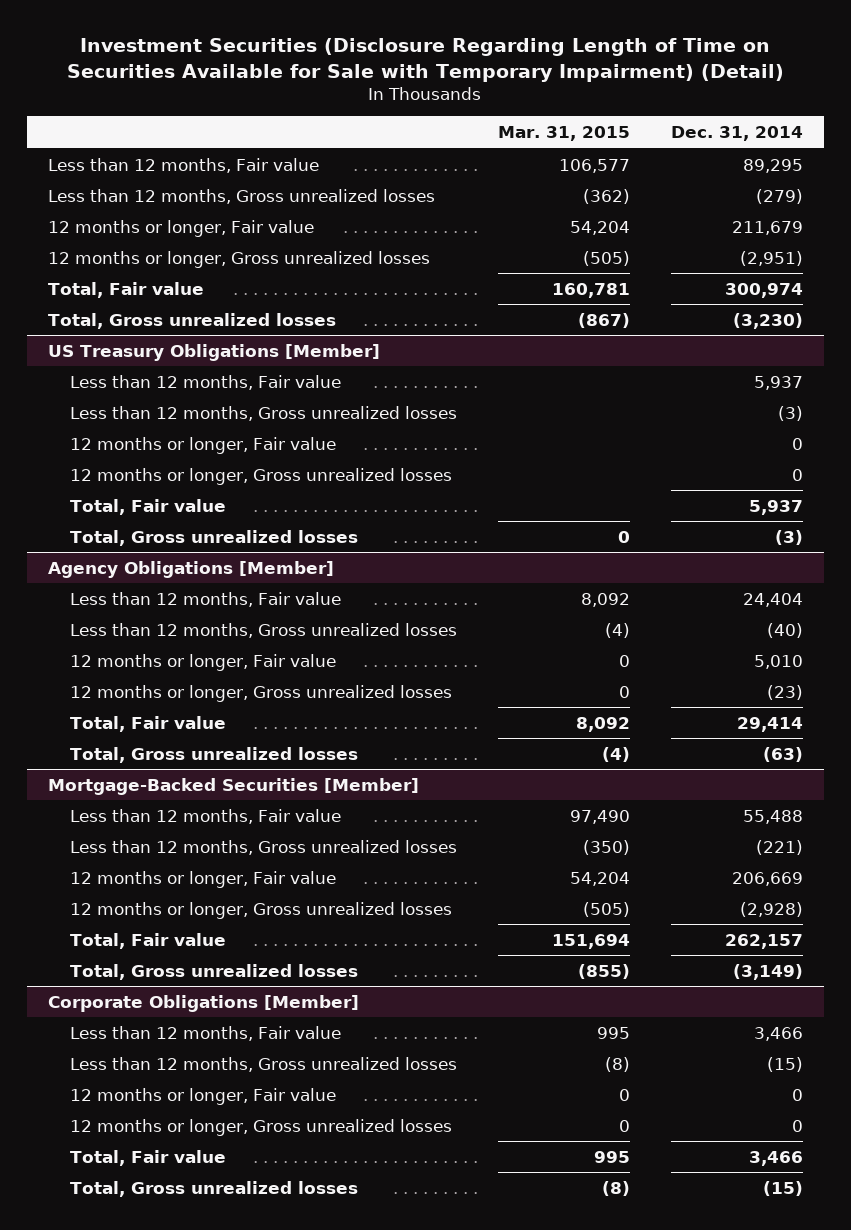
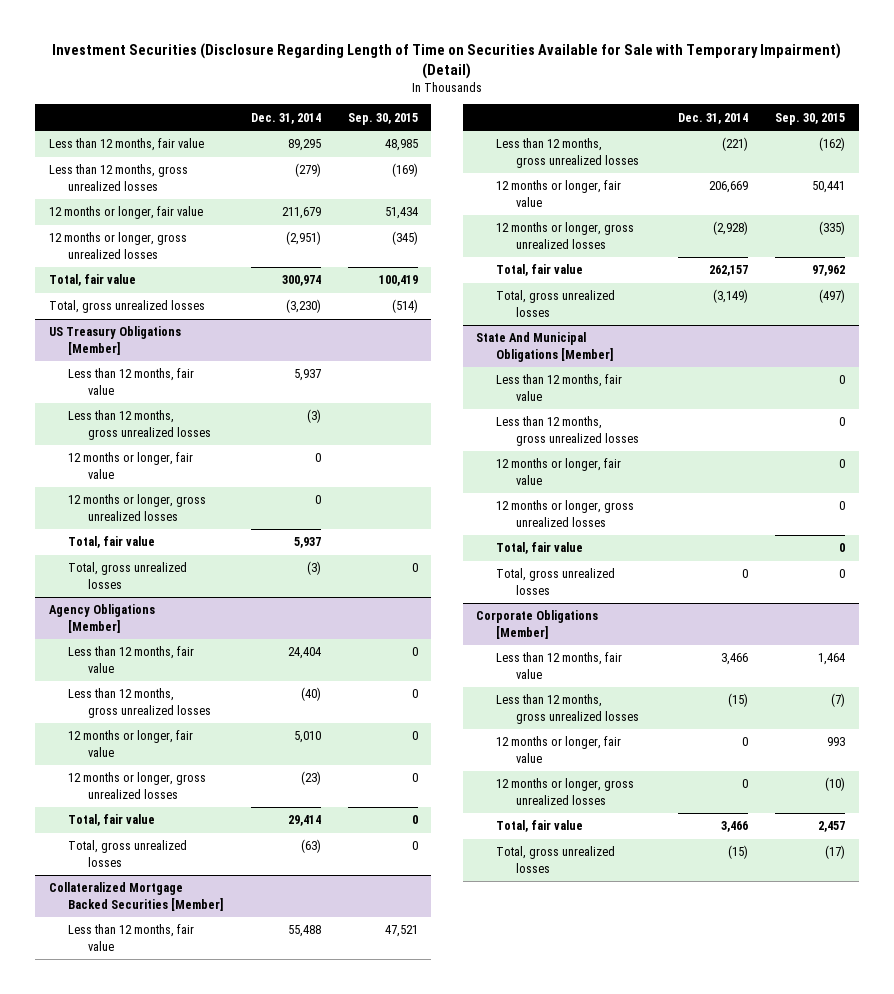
[498,125,631,141] Mar. 31, 2015 -> none
none -> [347,112,418,125] Sep. 30, 2015
[47,157,319,173] Less than 12 months, Fair value -> [48,138,204,152] Less than 12 months, fair value
[47,188,435,204] Less than 12 months, Gross unrealized losses -> [48,164,188,191] Less than 12 months, gross unrealized losses
[47,219,314,237] 12 months or longer, Fair value -> [48,206,203,220] 12 months or longer, fair value
[47,250,430,268] 12 months or longer, Gross unrealized losses -> [48,232,187,259] 12 months or longer, gross unrealized losses
[47,281,204,298] Total, Fair value -> [48,274,136,287] Total, fair value
[47,312,336,329] Total, Gross unrealized losses -> [48,300,205,314] Total, gross unrealized losses
[70,374,342,390] Less than 12 months, Fair value -> [68,368,195,395] Less than 12 months, fair value
[70,405,458,421] Less than 12 months, Gross unrealized losses -> [68,410,212,440] Less than 12 months, gross unrealized losses
[70,436,337,454] 12 months or longer, Fair value -> [68,452,194,479] 12 months or longer, fair value
[70,467,453,485] 12 months or longer, Gross unrealized losses -> [68,494,207,521] 12 months or longer, gross unrealized losses
[70,498,227,515] Total, Fair value -> [68,536,156,549] Total, fair value
[70,529,359,546] Total, Gross unrealized losses -> [68,562,188,589] Total, gross unrealized losses
[70,591,342,607] Less than 12 months, Fair value -> [68,646,195,673] Less than 12 months, fair value
[70,622,458,638] Less than 12 months, Gross unrealized losses -> [68,688,212,718] Less than 12 months, gross unrealized losses
[70,653,337,671] 12 months or longer, Fair value -> [68,730,194,757] 12 months or longer, fair value
[70,684,453,702] 12 months or longer, Gross unrealized losses -> [68,772,207,799] 12 months or longer, gross unrealized losses
[70,715,227,732] Total, Fair value -> [68,814,156,827] Total, fair value
[70,746,359,763] Total, Gross unrealized losses -> [68,840,188,867] Total, gross unrealized losses
[47,777,419,795] Mortgage-Backed Securities [Member] -> [48,882,224,911] Collateralized Mortgage Backed Securities [Member]
[70,808,342,824] Less than 12 months, Fair value -> [68,924,195,951] Less than 12 months, fair value
[70,839,458,855] Less than 12 months, Gross unrealized losses -> [496,138,639,168] Less than 12 months, gross unrealized losses
[70,870,337,888] 12 months or longer, Fair value -> [496,180,622,207] 12 months or longer, fair value
[70,901,453,919] 12 months or longer, Gross unrealized losses -> [496,222,635,249] 12 months or longer, gross unrealized losses
[70,932,227,949] Total, Fair value -> [496,264,584,277] Total, fair value
[70,963,359,980] Total, Gross unrealized losses -> [496,290,616,317] Total, gross unrealized losses
none -> [476,332,614,362] State And Municipal Obligations [Member]
none -> [496,374,623,401] Less than 12 months, fair value
none -> [496,416,639,446] Less than 12 months, gross unrealized losses
none -> [496,458,622,485] 12 months or longer, fair value
none -> [496,500,635,527] 12 months or longer, gross unrealized losses
none -> [496,542,584,555] Total, fair value
none -> [496,568,616,595] Total, gross unrealized losses
[70,1025,342,1041] Less than 12 months, Fair value -> [496,652,623,679] Less than 12 months, fair value
[70,1056,458,1072] Less than 12 months, Gross unrealized losses -> [496,694,639,724] Less than 12 months, gross unrealized losses
[70,1087,337,1105] 12 months or longer, Fair value -> [496,736,622,763] 12 months or longer, fair value
[70,1118,453,1136] 12 months or longer, Gross unrealized losses -> [496,778,635,805] 12 months or longer, gross unrealized losses
[70,1149,227,1166] Total, Fair value -> [496,820,584,833] Total, fair value
[70,1180,359,1197] Total, Gross unrealized losses -> [496,846,616,873] Total, gross unrealized losses

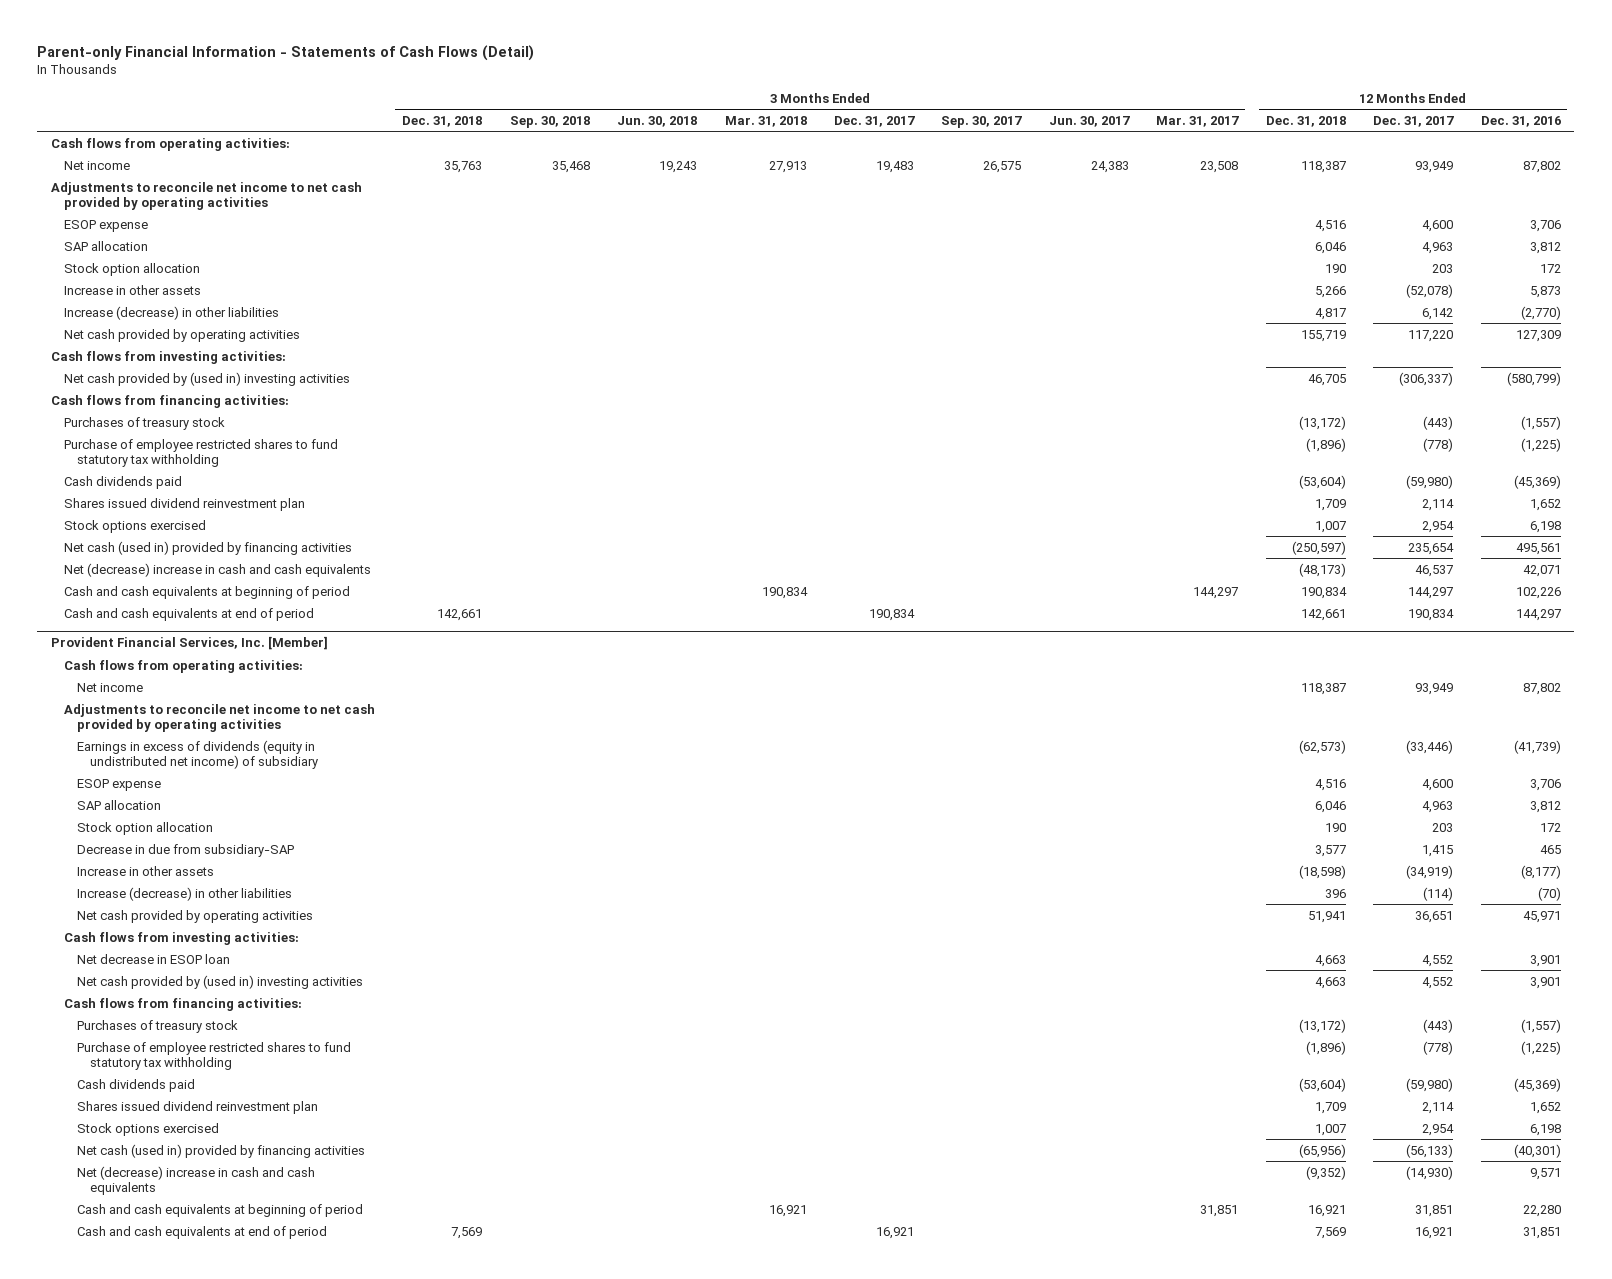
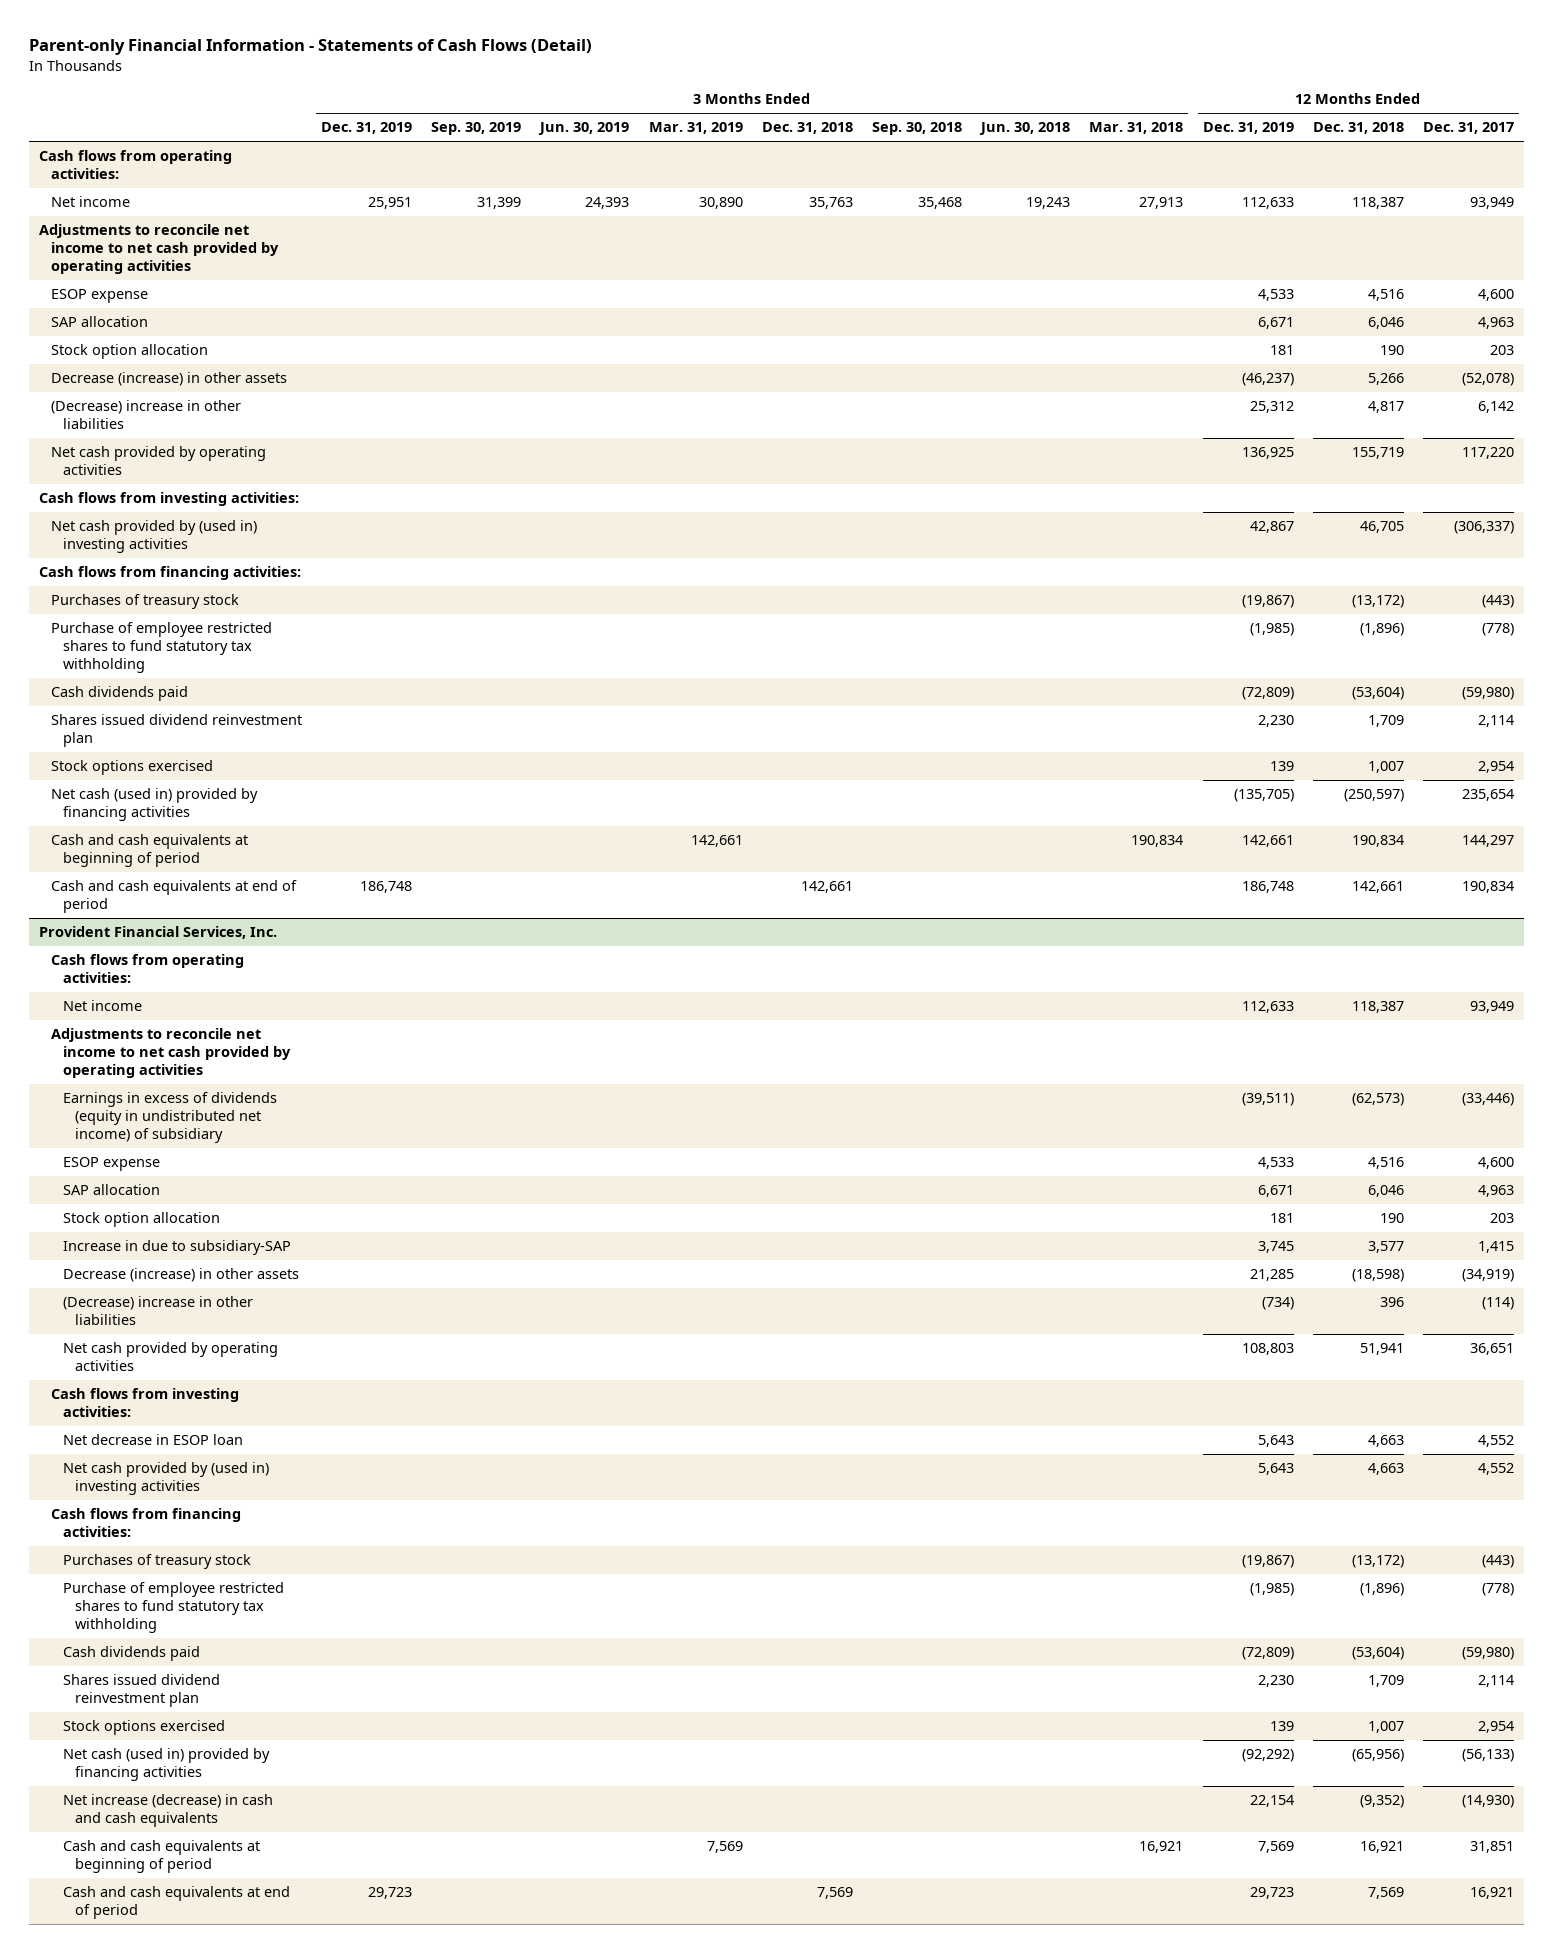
[833,115,915,127] Dec. 31, 2017 -> none
[941,115,1023,128] Sep. 30, 2017 -> none
[1048,115,1130,127] Jun. 30, 2017 -> none
[1156,115,1240,127] Mar. 31, 2017 -> none
[1480,115,1561,127] Dec. 31, 2016 -> none
none -> [320,122,412,135] Dec. 31, 2019
none -> [431,122,522,136] Sep. 30, 2019
none -> [538,122,630,136] Jun. 30, 2019
none -> [648,122,743,135] Mar. 31, 2019
none -> [1202,122,1294,135] Dec. 31, 2019
[63,284,201,295] Increase in other assets -> [50,372,287,387] Decrease (increase) in other assets
[63,305,279,320] Increase (decrease) in other liabilities -> [50,400,241,429] (Decrease) increase in other liabilities
[63,562,371,577] Net (decrease) increase in cash and cash equivalents -> none
[51,636,329,651] Provident Financial Services, Inc. [Member] -> [38,926,277,940] Provident Financial Services, Inc.
[76,843,294,857] Decrease in due from subsidiary-SAP -> [62,1240,291,1256] Increase in due to subsidiary-SAP
[76,865,214,876] Increase in other assets -> [62,1268,299,1283] Decrease (increase) in other assets
[76,886,292,901] Increase (decrease) in other liabilities -> [62,1296,253,1325] (Decrease) increase in other liabilities
[76,1165,315,1195] Net (decrease) increase in cash and cash equivalents -> [62,1794,273,1827] Net increase (decrease) in cash and cash equivalents

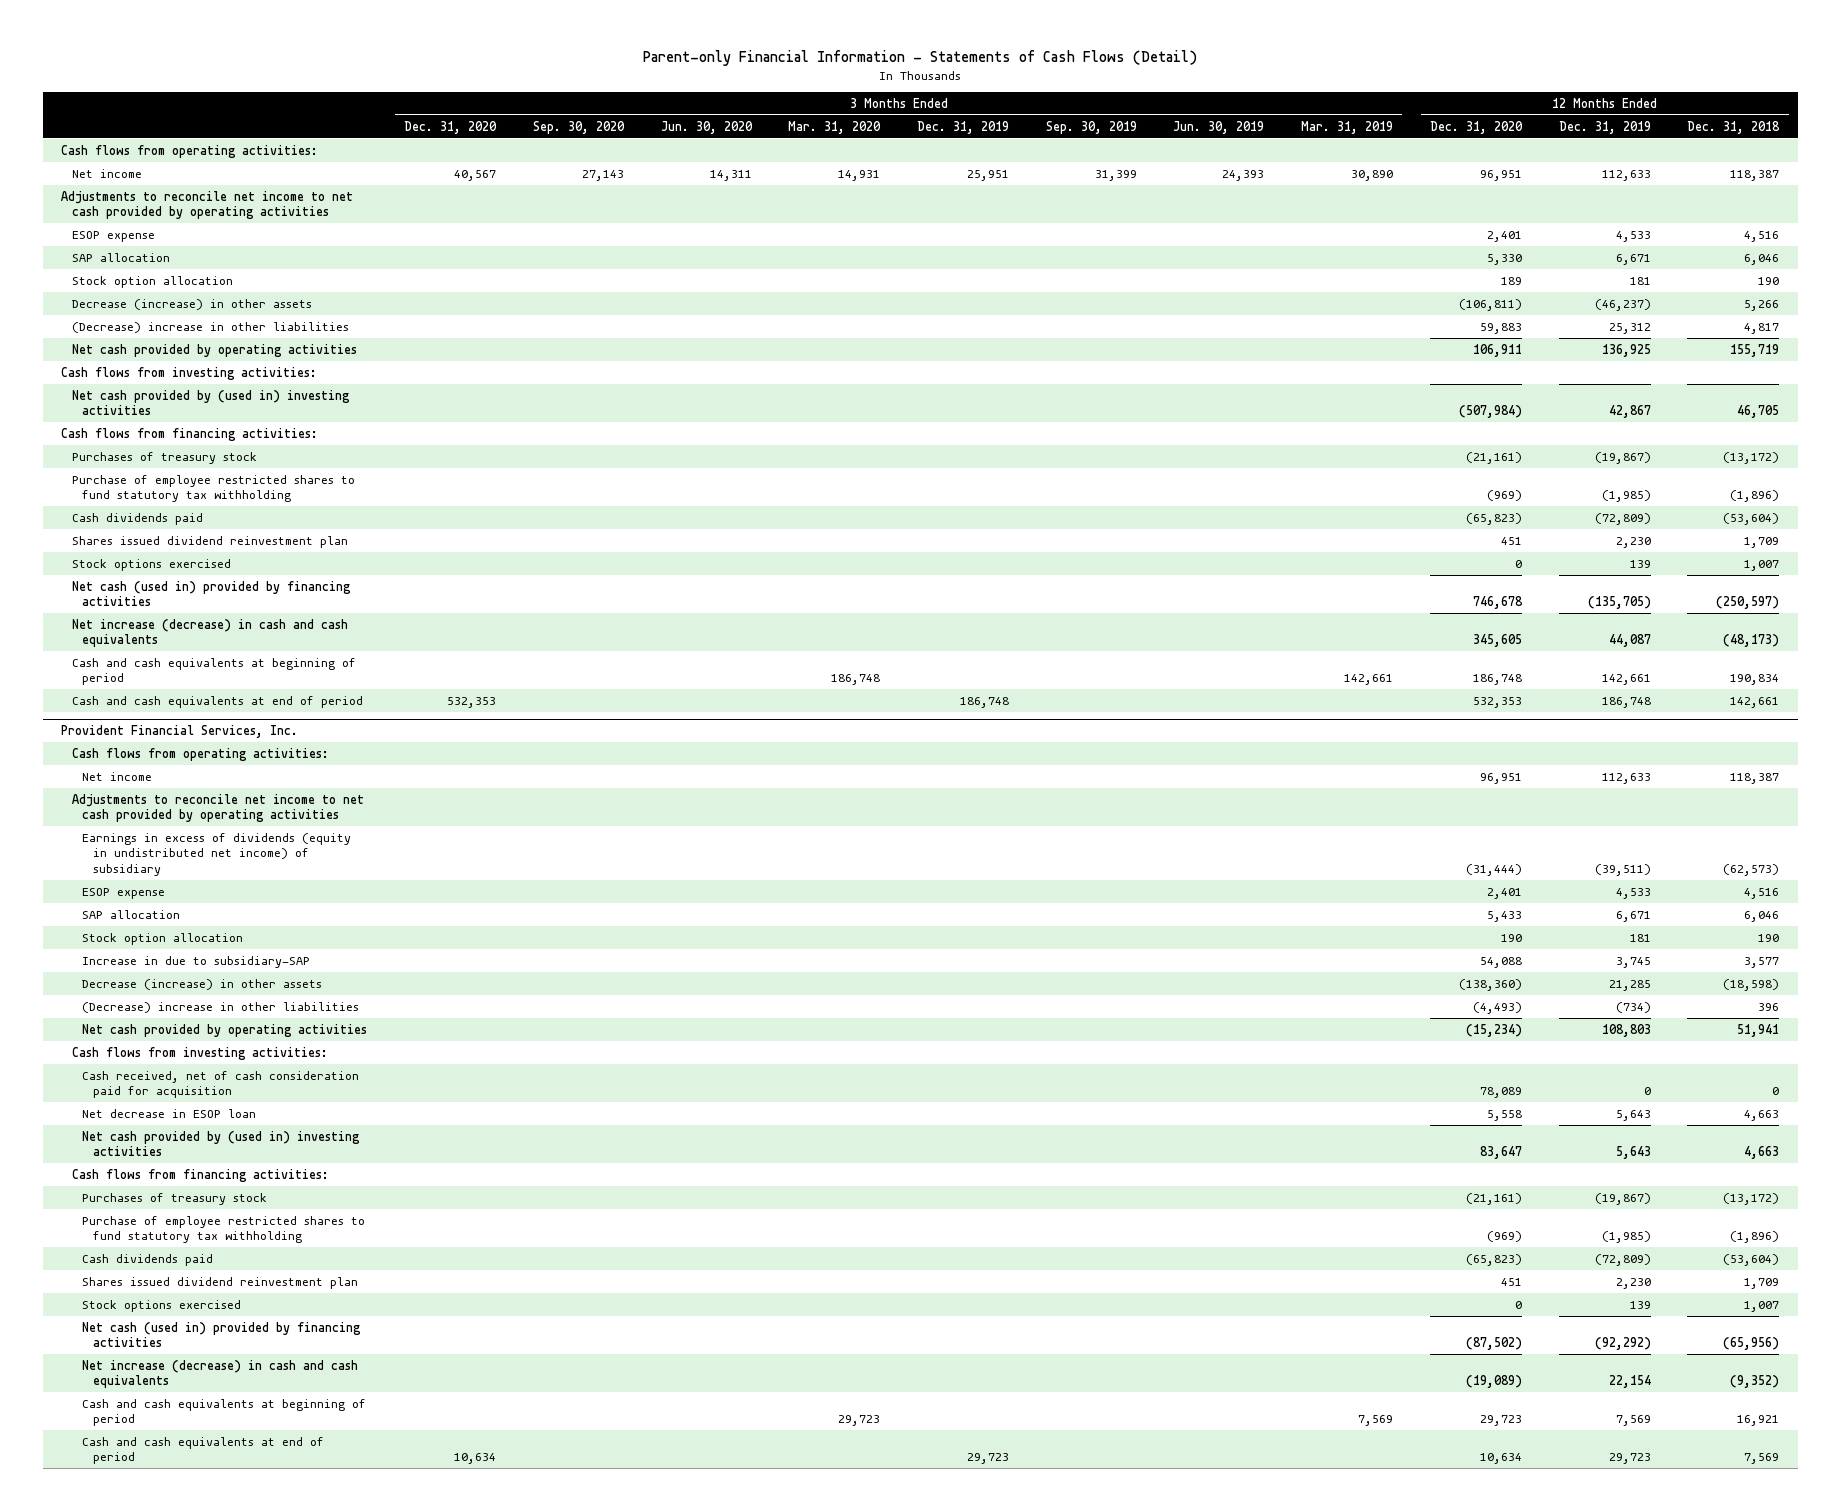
[761,122,853,135] Dec. 31, 2018 -> none
[871,122,962,136] Sep. 30, 2018 -> none
[979,122,1071,136] Jun. 30, 2018 -> none
[1089,122,1184,135] Mar. 31, 2018 -> none
[1423,122,1515,135] Dec. 31, 2017 -> none
none -> [404,120,498,134] Dec. 31, 2020
none -> [532,120,625,134] Sep. 30, 2020
none -> [660,120,753,134] Jun. 30, 2020
none -> [788,120,882,134] Mar. 31, 2020
none -> [1429,120,1523,134] Dec. 31, 2020
none -> [71,618,348,648] Net increase (decrease) in cash and cash equivalents
none -> [82,1070,360,1099] Cash received, net of cash consideration paid for acquisition

